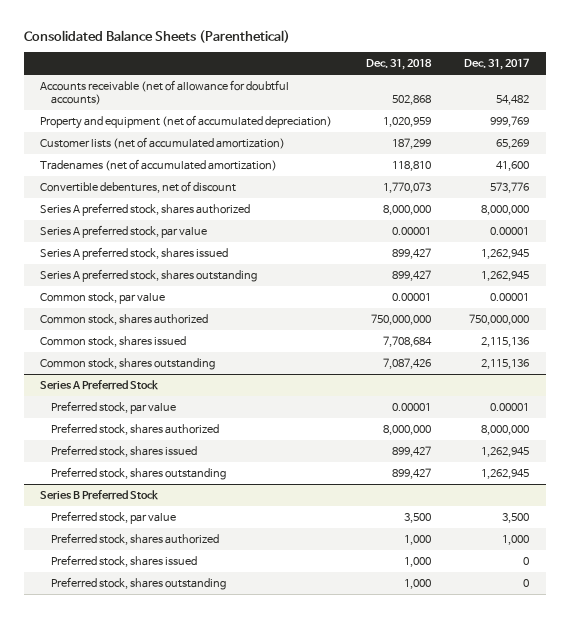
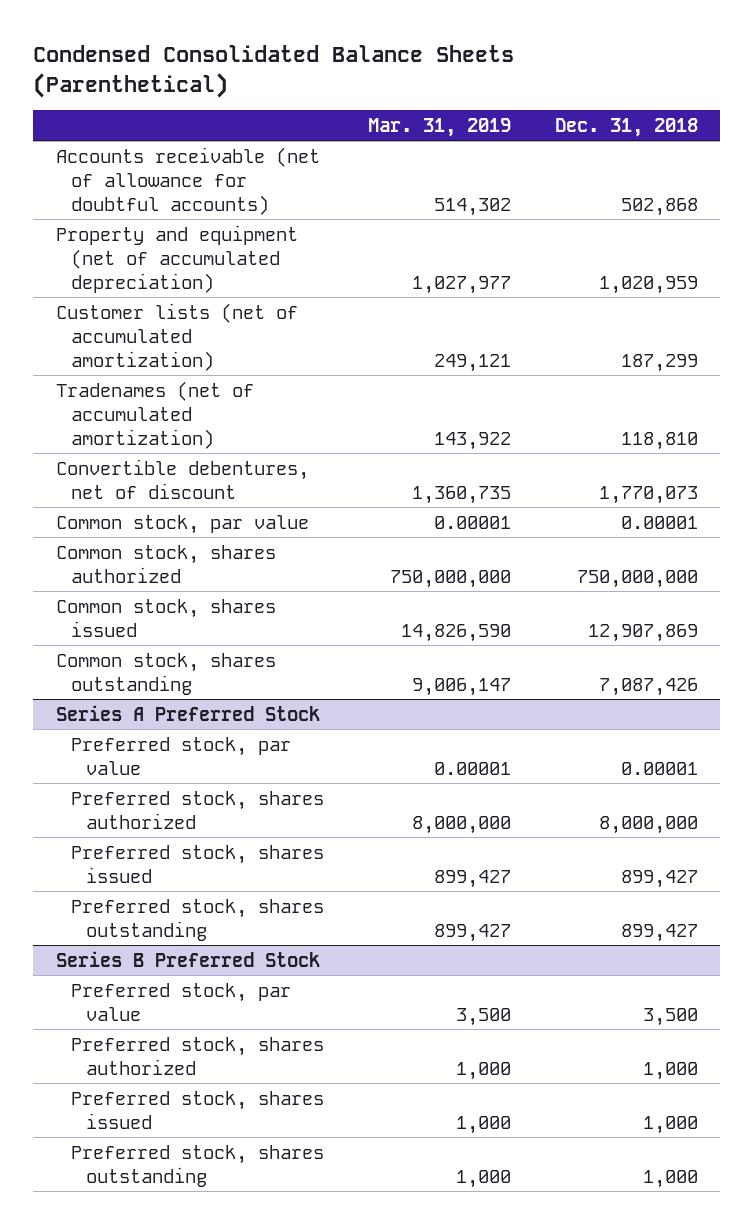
[23,30,290,44] Consolidated Balance Sheets (Parenthetical) -> [33,45,515,98] Condensed Consolidated Balance Sheets (Parenthetical)
[463,58,529,71] Dec. 31, 2017 -> none
none -> [368,117,512,137] Mar. 31, 2019
[40,202,251,216] Series A preferred stock, shares authorized -> none
[40,224,208,238] Series A preferred stock, par value -> none
[40,246,229,260] Series A preferred stock, shares issued -> none
[40,268,258,282] Series A preferred stock, shares outstanding -> none
[382,335,432,347] 7,708,684 -> [588,623,699,642] 12,907,869

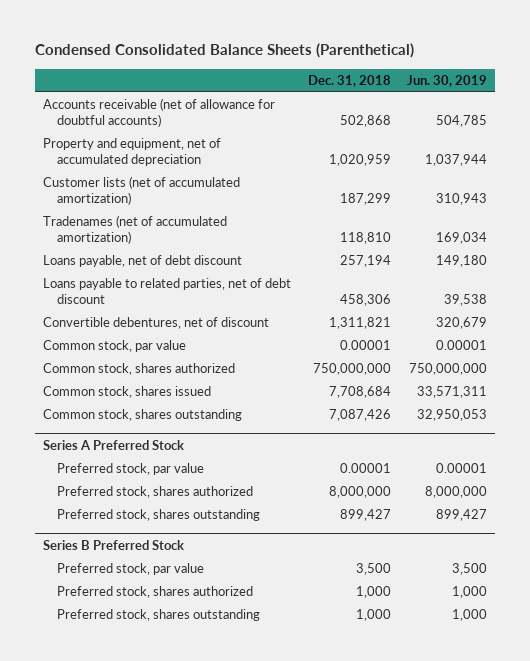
[368,117,512,137] Mar. 31, 2019 -> none
none -> [407,74,488,87] Jun. 30, 2019
[55,224,298,293] Property and equipment (net of accumulated depreciation) -> [43,138,222,167] Property and equipment, net of accumulated depreciation
none -> [43,255,243,268] Loans payable, net of debt discount
none -> [43,278,292,305] Loans payable to related parties, net of debt discount
[599,485,699,504] 1,770,073 -> [328,317,391,330] 1,311,821
[588,623,699,642] 12,907,869 -> [328,386,391,399] 7,708,684
[70,844,324,883] Preferred stock, shares issued -> none
[70,1090,324,1129] Preferred stock, shares issued -> none

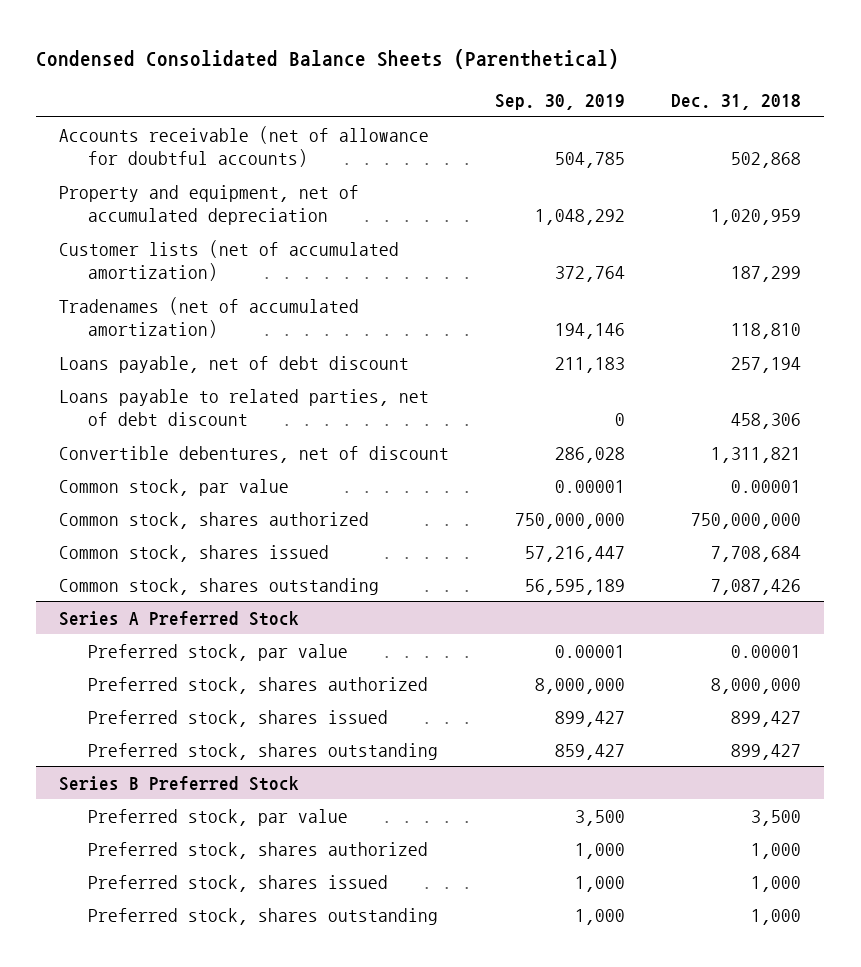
[407,74,488,87] Jun. 30, 2019 -> none
none -> [495,94,626,111] Sep. 30, 2019
none -> [88,709,389,727] Preferred stock, shares issued
none -> [88,874,389,892] Preferred stock, shares issued

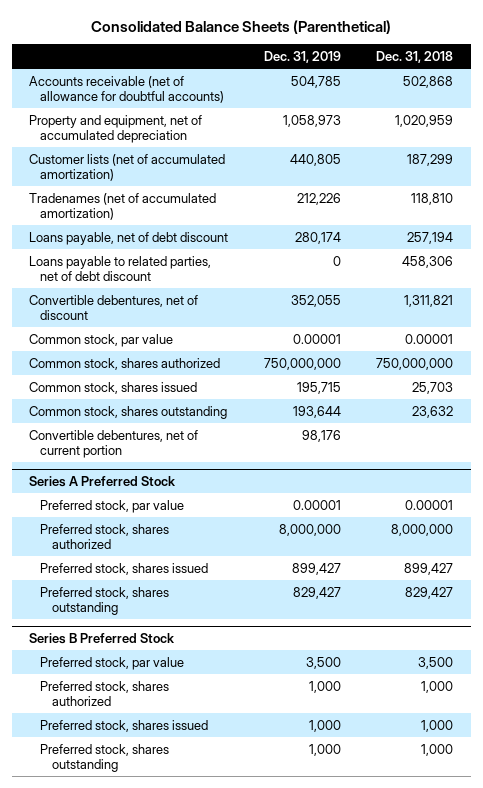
[36,49,620,70] Condensed Consolidated Balance Sheets (Parenthetical) -> [91,19,392,34] Consolidated Balance Sheets (Parenthetical)
[495,94,626,111] Sep. 30, 2019 -> none
none -> [263,51,341,64] Dec. 31, 2019
[711,545,802,562] 7,708,684 -> [412,381,454,394] 25,703
[711,578,802,595] 7,087,426 -> [412,405,454,418] 23,632
none -> [29,429,199,459] Convertible debentures, net of current portion
[731,743,802,760] 899,427 -> [405,586,454,599] 829,427

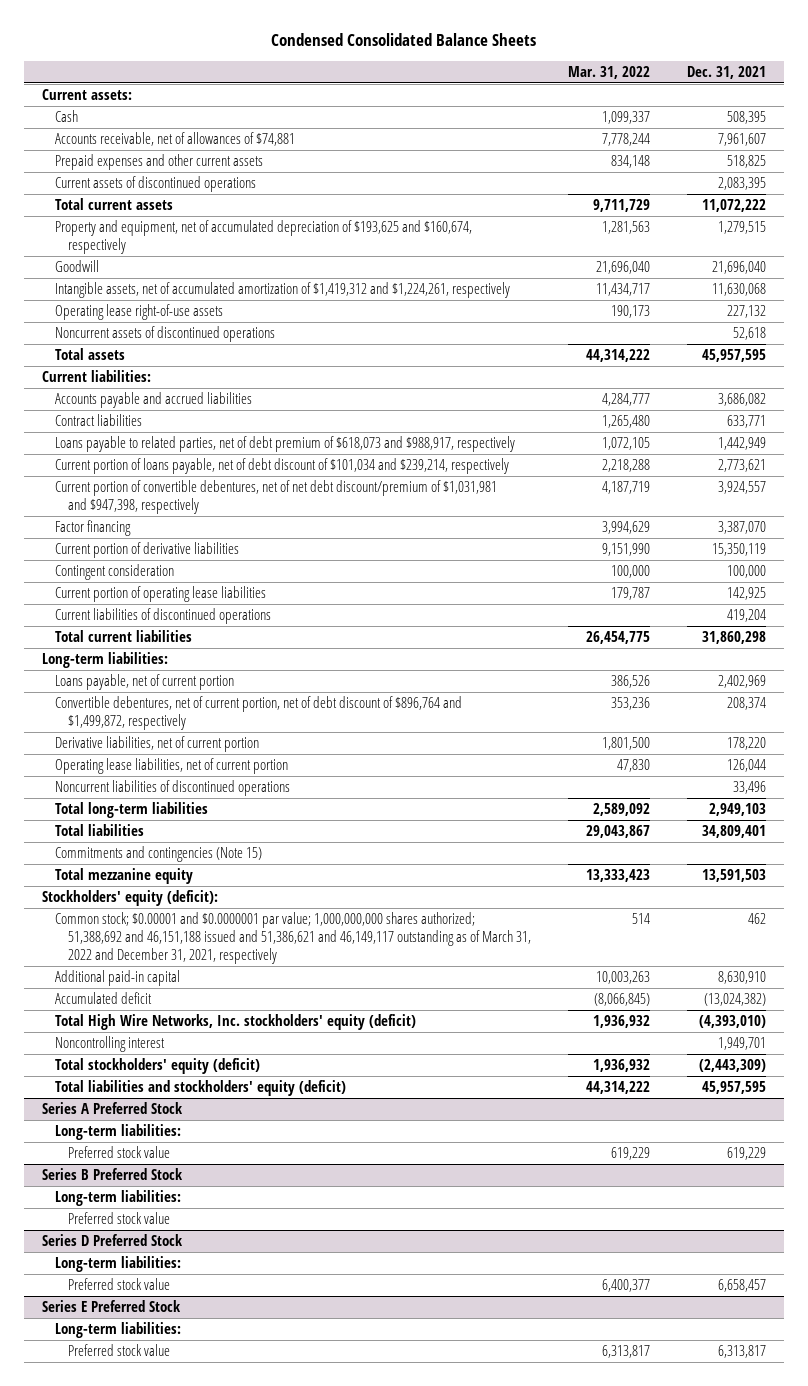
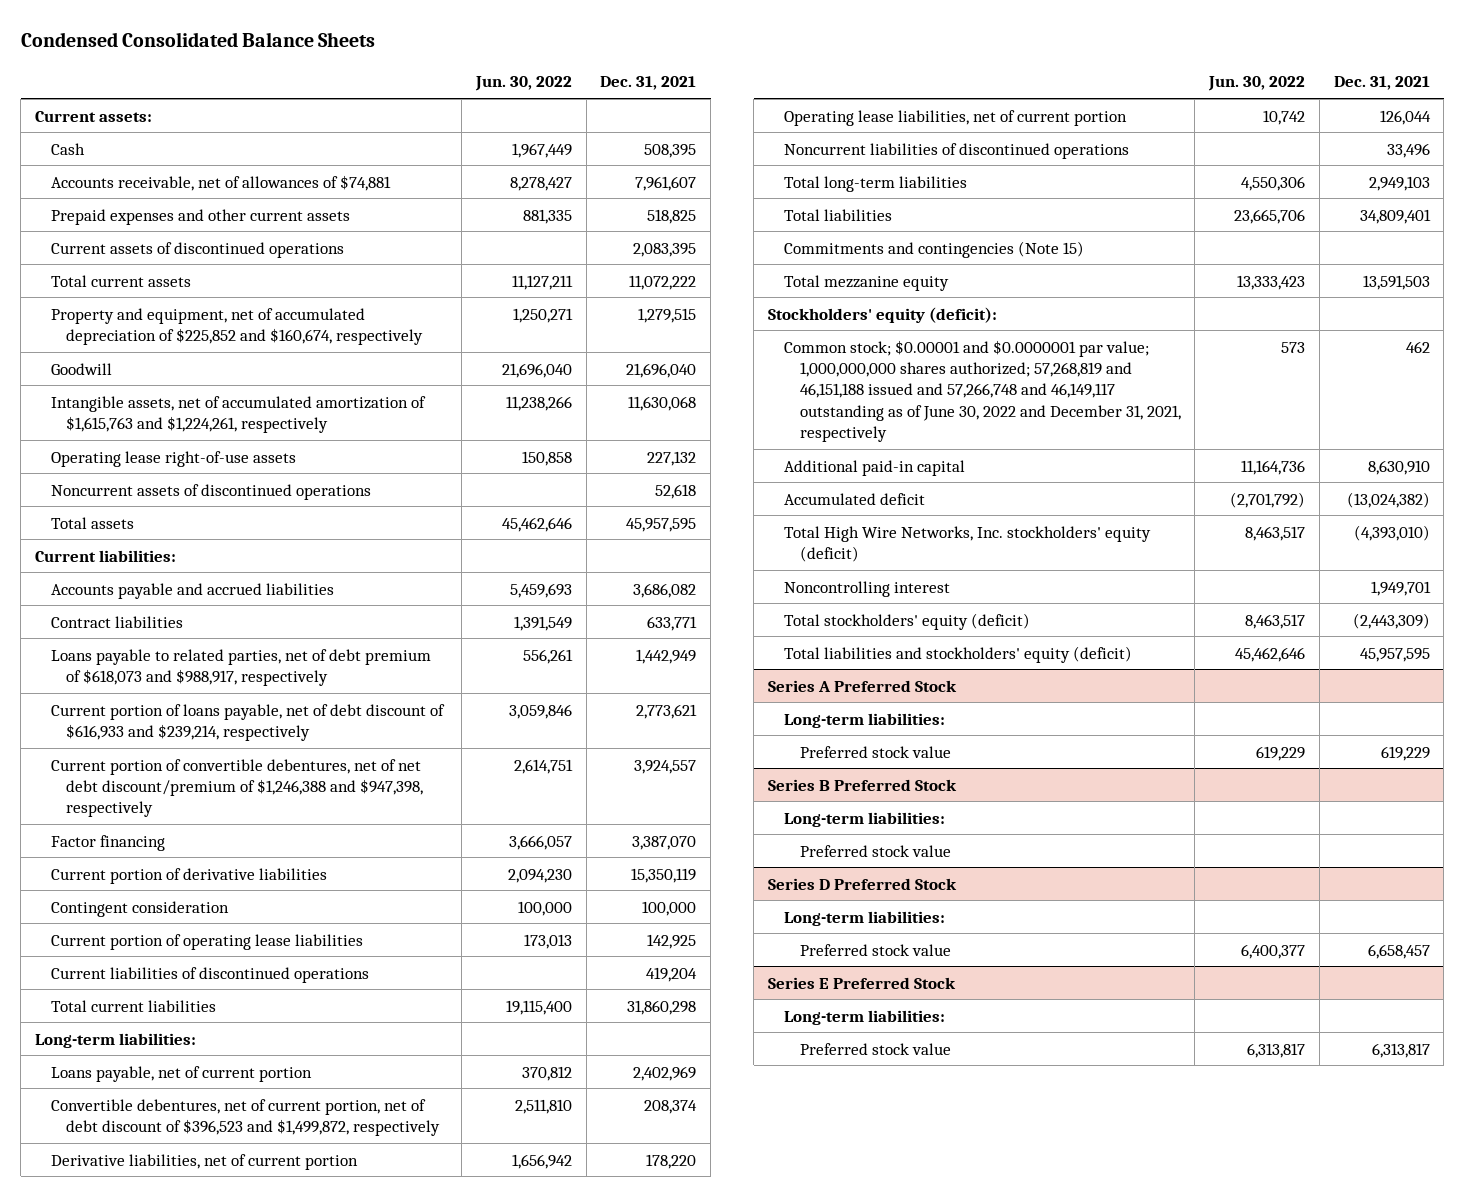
[568,65,651,79] Mar. 31, 2022 -> none
none -> [474,76,572,92] Jun. 30, 2022
[55,220,473,254] Property and equipment, net of accumulated depreciation of $193,625 and $160,674, respectively -> [50,307,424,346] Property and equipment, net of accumulated depreciation of $225,852 and $160,674, respectively
[55,282,511,299] Intangible assets, net of accumulated amortization of $1,419,312 and $1,224,261, respectively -> [50,395,426,434] Intangible assets, net of accumulated amortization of $1,615,763 and $1,224,261, respectively
[55,458,510,475] Current portion of loans payable, net of debt discount of $101,034 and $239,214, respectively -> [50,703,445,742] Current portion of loans payable, net of debt discount of $616,933 and $239,214, respectively
[55,480,498,514] Current portion of convertible debentures, net of net debt discount/premium of $1,031,981 and $947,398, respectively -> [50,758,424,818] Current portion of convertible debentures, net of net debt discount/premium of $1,246,388 and $947,398, respectively
[55,696,463,730] Convertible debentures, net of current portion, net of debt discount of $896,764 and $1,499,872, respectively -> [50,1098,441,1137] Convertible debentures, net of current portion, net of debt discount of $396,523 and $1,499,872, respectively
[55,912,532,964] Common stock; $0.00001 and $0.0000001 par value; 1,000,000,000 shares authorized; 51,388,692 and 46,151,188 issued and 51,386,621 and 46,149,117 outstanding as of March 31, 2022 and December 31, 2021, respectively -> [783,339,1181,443] Common stock; $0.00001 and $0.0000001 par value; 1,000,000,000 shares authorized; 57,268,819 and 46,151,188 issued and 57,266,748 and 46,149,117 outstanding as of June 30, 2022 and December 31, 2021, respectively

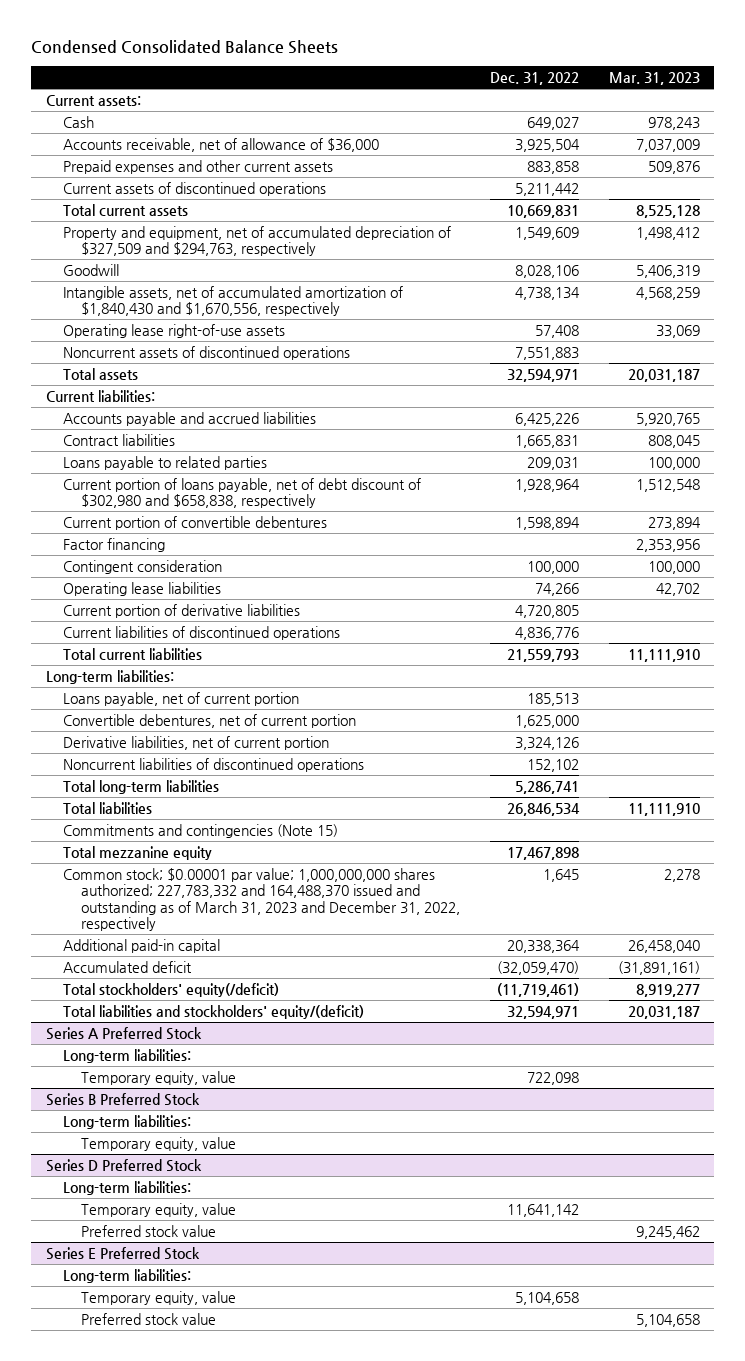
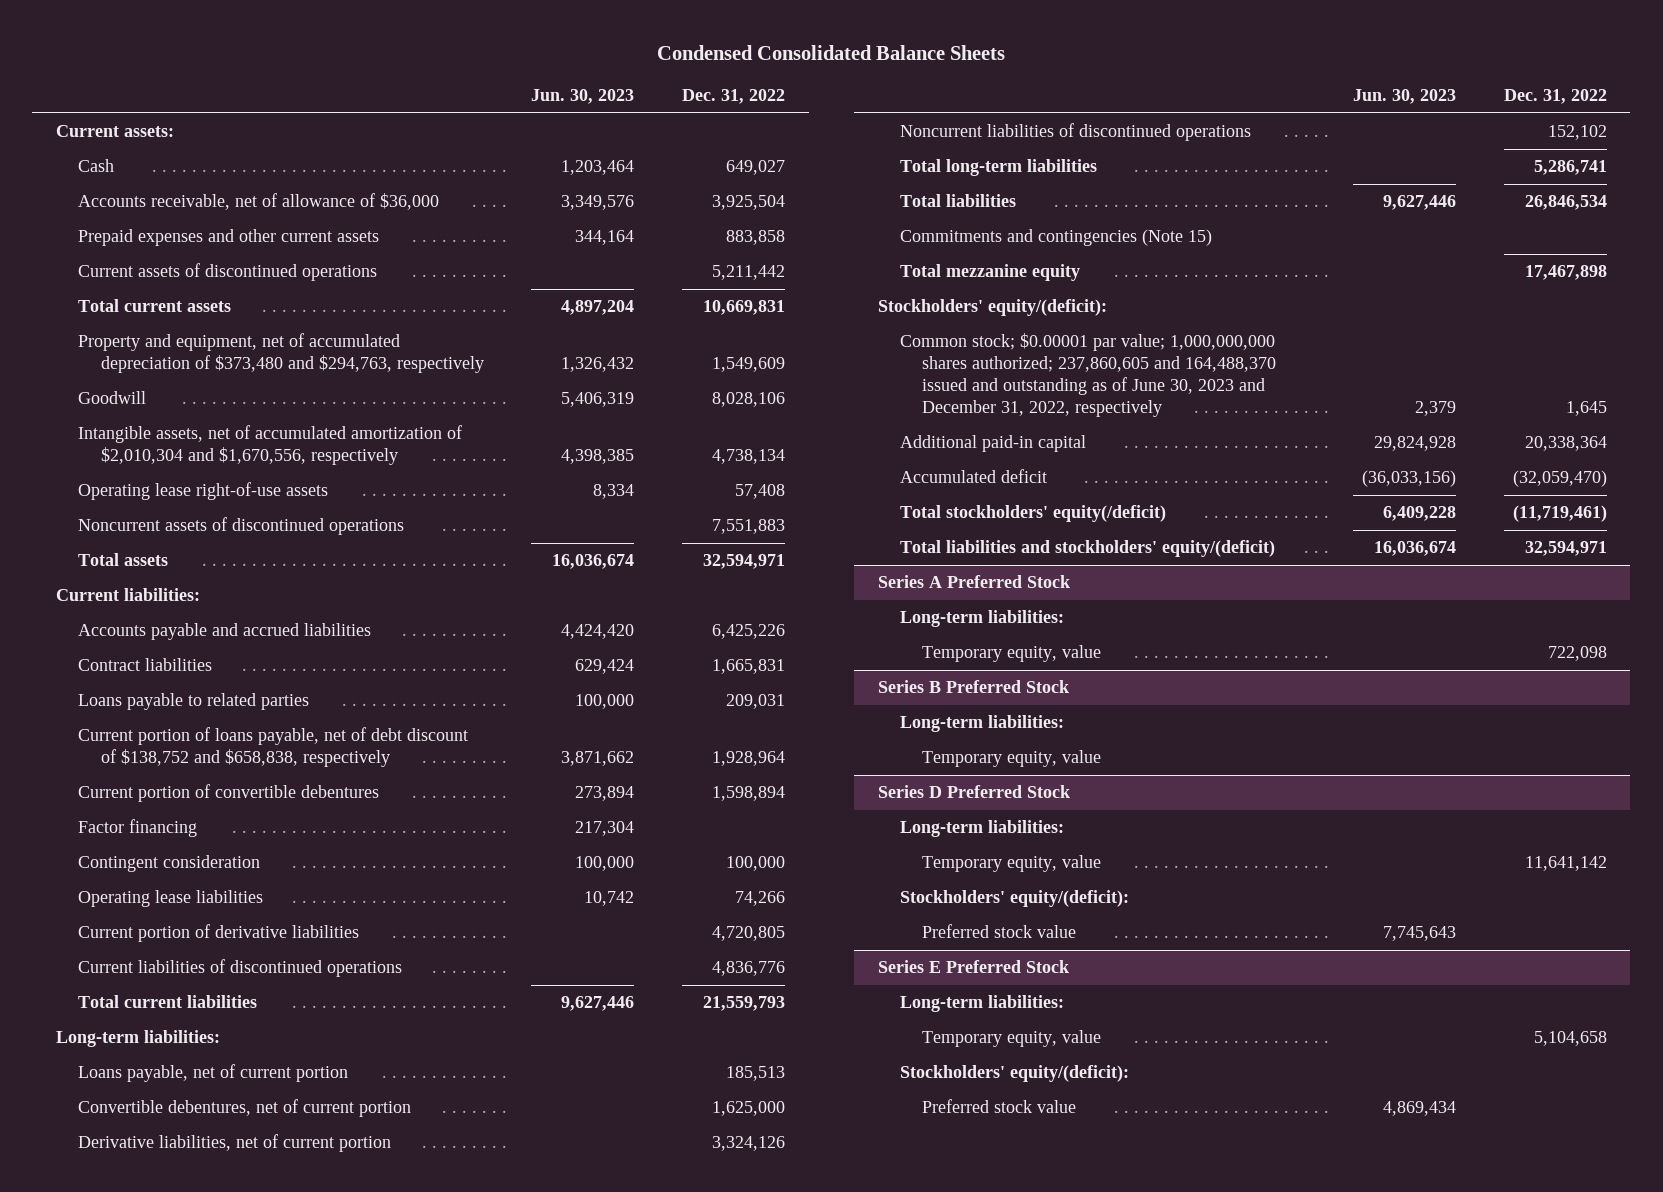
[608,72,700,86] Mar. 31, 2023 -> none
none -> [531,89,635,105] Jun. 30, 2023
[63,225,452,257] Property and equipment, net of accumulated depreciation of $327,509 and $294,763, respectively -> [78,333,484,374] Property and equipment, net of accumulated depreciation of $373,480 and $294,763, respectively
[63,285,404,317] Intangible assets, net of accumulated amortization of $1,840,430 and $1,670,556, respectively -> [78,425,463,466] Intangible assets, net of accumulated amortization of $2,010,304 and $1,670,556, respectively
[63,477,422,509] Current portion of loans payable, net of debt discount of $302,980 and $658,838, respectively -> [78,727,469,768] Current portion of loans payable, net of debt discount of $138,752 and $658,838, respectively
none -> [877,299,1107,317] Stockholders' equity/(deficit):
[63,867,460,932] Common stock; $0.00001 par value; 1,000,000,000 shares authorized; 227,783,332 and 164,488,370 issued and outstanding as of March 31, 2023 and December 31, 2022, respectively -> [899,333,1277,418] Common stock; $0.00001 par value; 1,000,000,000 shares authorized; 237,860,605 and 164,488,370 issued and outstanding as of June 30, 2023 and December 31, 2022, respectively
none -> [899,890,1129,908] Stockholders' equity/(deficit):
none -> [899,1065,1129,1083] Stockholders' equity/(deficit):

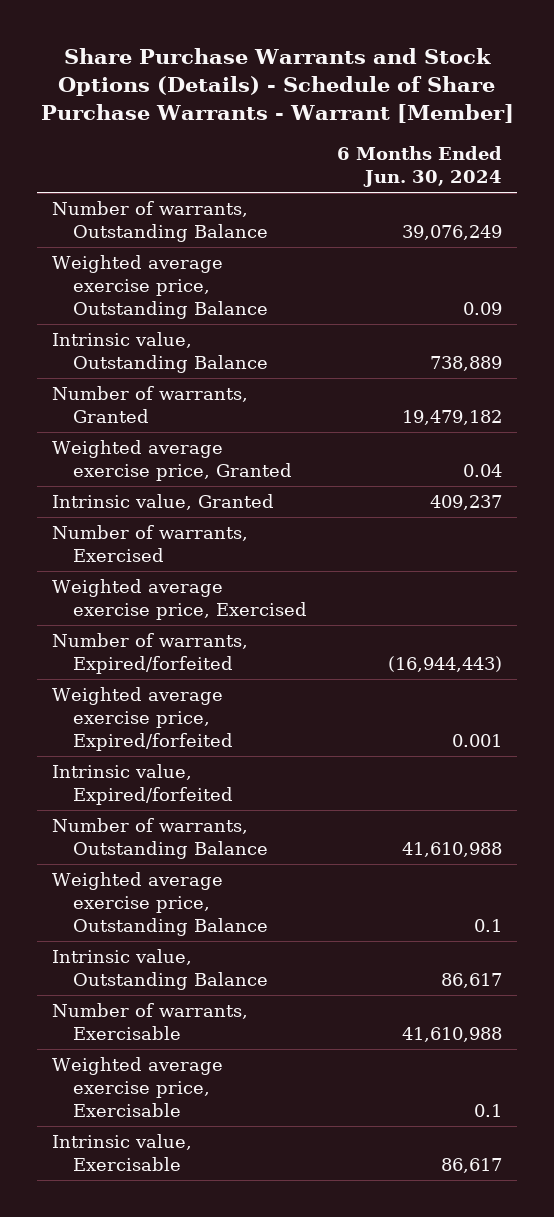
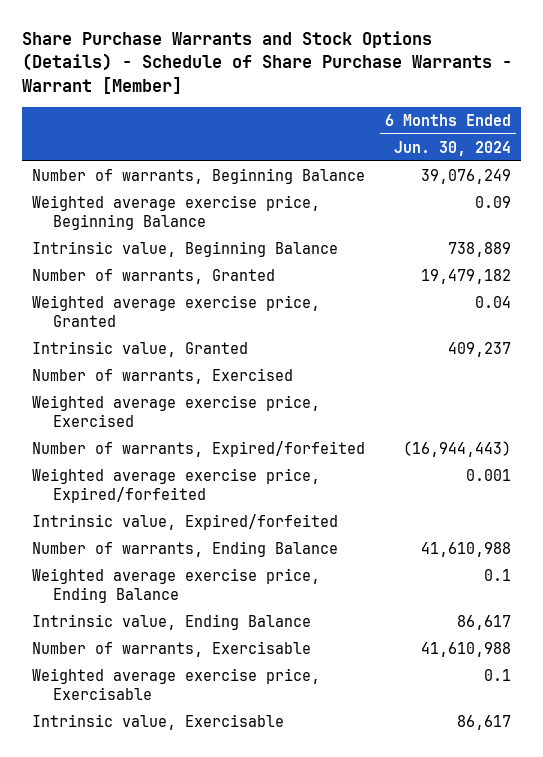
[51,201,269,243] Number of warrants, Outstanding Balance -> [32,168,366,185] Number of warrants, Beginning Balance
[51,255,269,319] Weighted average exercise price, Outstanding Balance -> [32,195,321,231] Weighted average exercise price, Beginning Balance
[51,332,269,374] Intrinsic value, Outstanding Balance -> [32,241,339,258] Intrinsic value, Beginning Balance
[51,818,269,860] Number of warrants, Outstanding Balance -> [32,541,339,558] Number of warrants, Ending Balance
[51,872,269,936] Weighted average exercise price, Outstanding Balance -> [32,568,321,604] Weighted average exercise price, Ending Balance
[51,949,269,991] Intrinsic value, Outstanding Balance -> [32,614,312,631] Intrinsic value, Ending Balance

